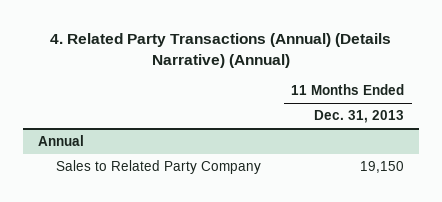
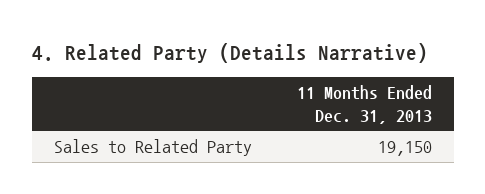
[50,32,392,68] 4. Related Party Transactions (Annual) (Details Narrative) (Annual) -> [31,43,428,64] 4. Related Party (Details Narrative)
[38,135,85,147] Annual -> none
[56,160,262,175] Sales to Related Party Company -> [53,138,252,156] Sales to Related Party

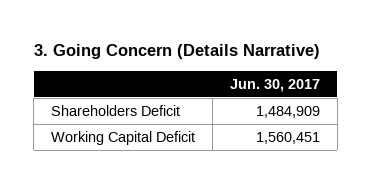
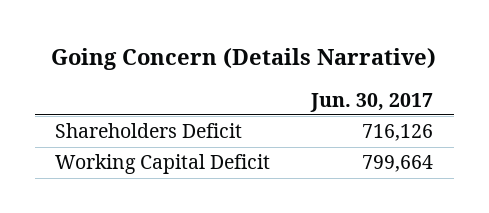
[33,44,320,60] 3. Going Concern (Details Narrative) -> [51,48,437,71] Going Concern (Details Narrative)
[255,106,320,119] 1,484,909 -> [362,124,434,142] 716,126
[255,132,320,145] 1,560,451 -> [362,155,434,173] 799,664

